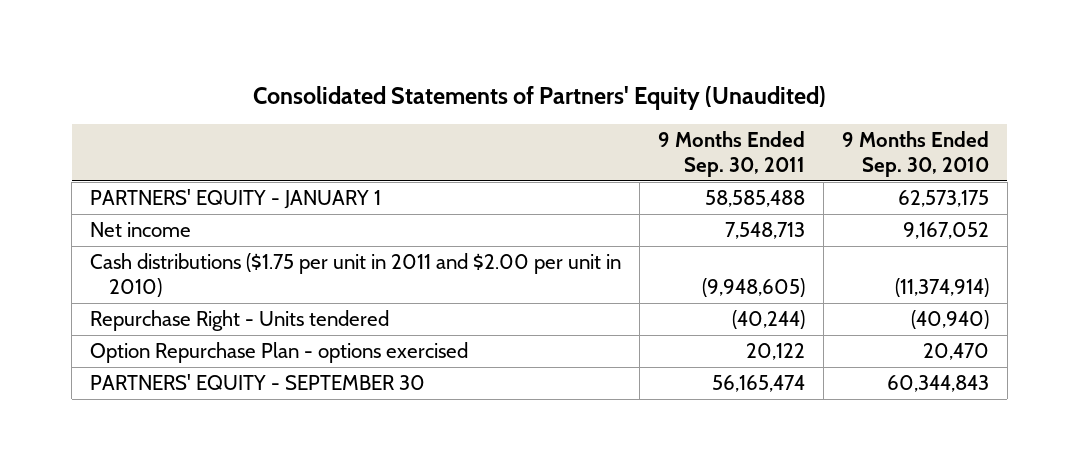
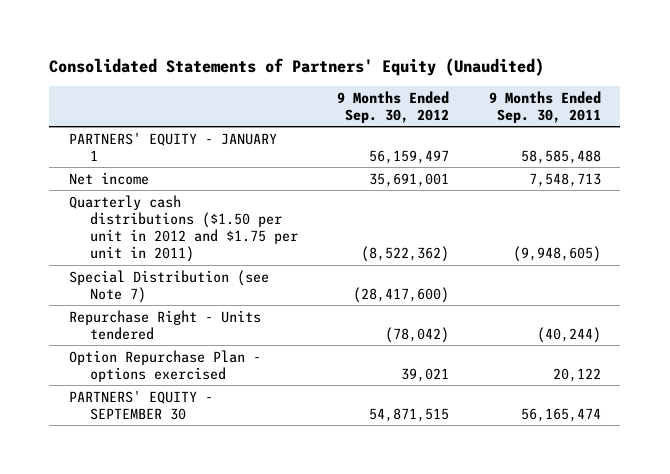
[841,131,989,178] 9 Months Ended Sep. 30, 2010 -> none
none -> [337,90,450,123] 9 Months Ended Sep. 30, 2012
[90,253,622,297] Cash distributions ($1.75 per unit in 2011 and $2.00 per unit in 2010) -> [69,194,298,263] Quarterly cash distributions ($1.50 per unit in 2012 and $1.75 per unit in 2011)
none -> [69,269,270,303] Special Distribution (see Note 7)

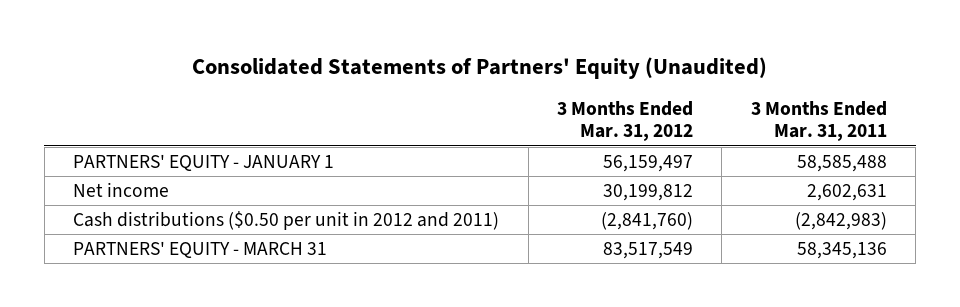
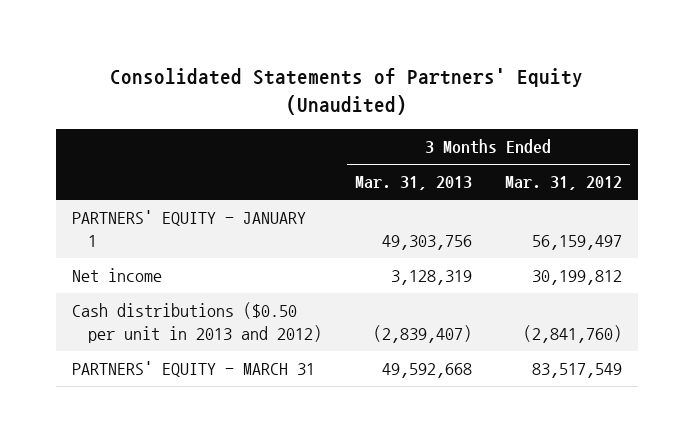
[750,100,887,142] 3 Months Ended Mar. 31, 2011 -> none
none -> [354,176,472,191] Mar. 31, 2013
[73,210,500,230] Cash distributions ($0.50 per unit in 2012 and 2011) -> [72,302,322,344] Cash distributions ($0.50 per unit in 2013 and 2012)

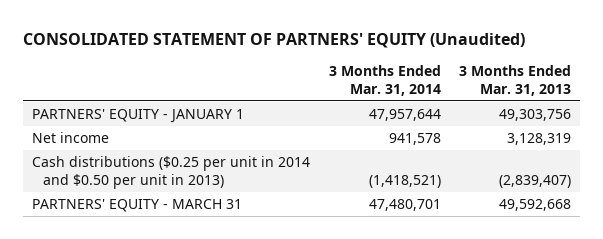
[110,68,584,115] Consolidated Statements of Partners' Equity (Unaudited) -> [22,32,525,48] CONSOLIDATED STATEMENT OF PARTNERS' EQUITY (Unaudited)
[504,176,622,191] Mar. 31, 2012 -> none
none -> [328,65,441,96] 3 Months Ended Mar. 31, 2014
[72,302,322,344] Cash distributions ($0.50 per unit in 2013 and 2012) -> [32,156,311,189] Cash distributions ($0.25 per unit in 2014 and $0.50 per unit in 2013)

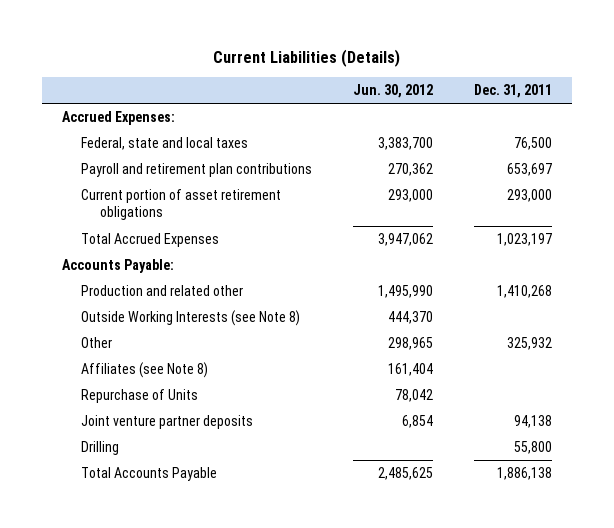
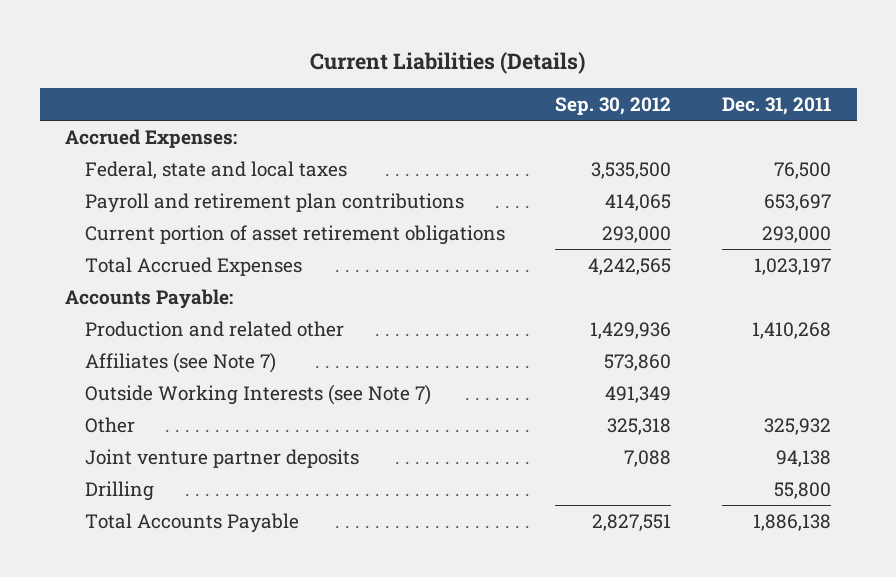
[352,84,433,99] Jun. 30, 2012 -> none
none -> [555,96,672,115] Sep. 30, 2012
none -> [84,351,276,373] Affiliates (see Note 7)
[81,310,301,327] Outside Working Interests (see Note 8) -> [84,383,431,405] Outside Working Interests (see Note 7)
[81,362,209,379] Affiliates (see Note 8) -> none
[81,389,199,404] Repurchase of Units -> none

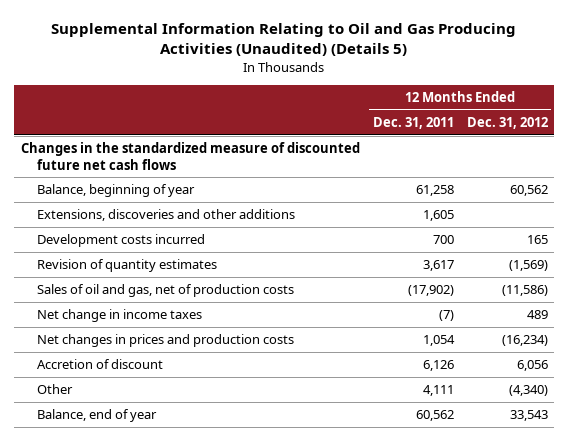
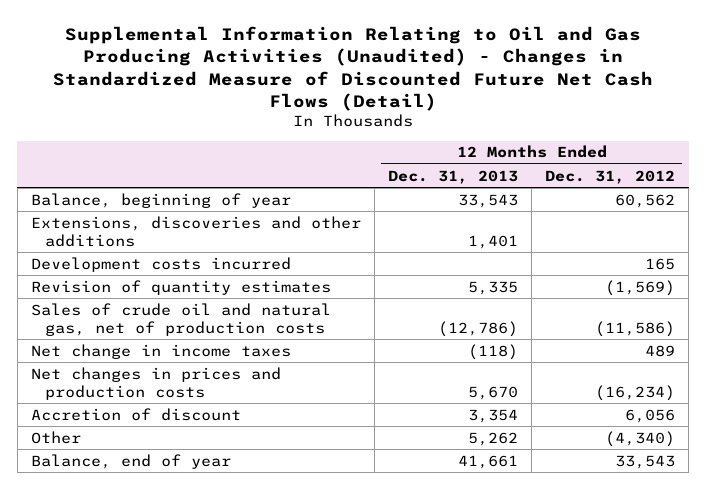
[51,23,517,57] Supplemental Information Relating to Oil and Gas Producing Activities (Unaudited) (Details 5) -> [53,25,654,111] Supplemental Information Relating to Oil and Gas Producing Activities (Unaudited) - Changes in Standardized Measure of Discounted Future Net Cash Flows (Detail)
[372,116,454,129] Dec. 31, 2011 -> none
none -> [388,169,519,184] Dec. 31, 2013
[20,142,360,170] Changes in the standardized measure of discounted future net cash flows -> none
[37,284,295,298] Sales of oil and gas, net of production costs -> [31,302,332,336] Sales of crude oil and natural gas, net of production costs

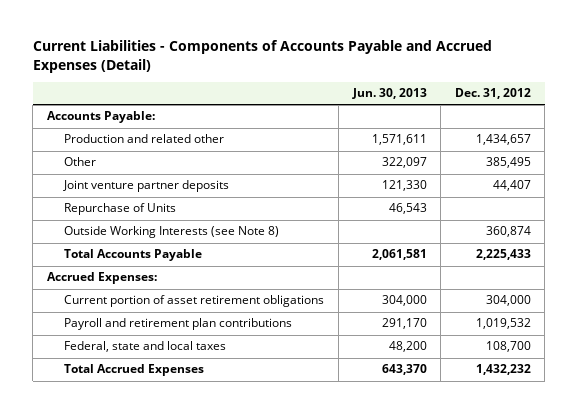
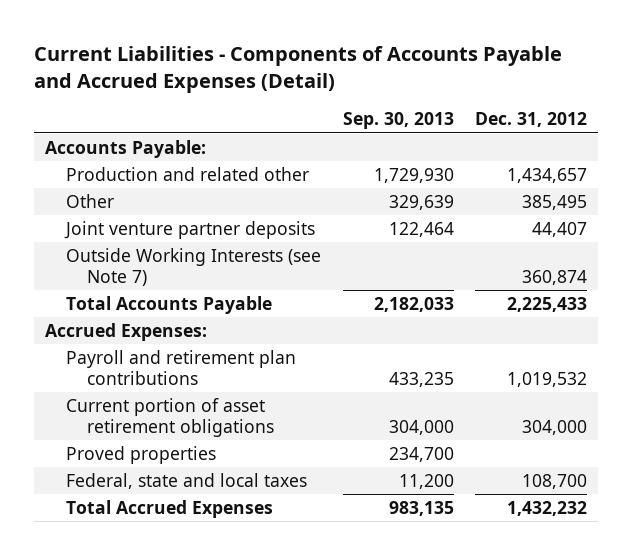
[351,88,427,100] Jun. 30, 2013 -> none
none -> [342,112,454,130] Sep. 30, 2013
[64,203,177,216] Repurchase of Units -> none
[64,226,280,239] Outside Working Interests (see Note 8) -> [66,247,322,286] Outside Working Interests (see Note 7)
[64,295,325,308] Current portion of asset retirement obligations -> [66,397,275,437] Current portion of asset retirement obligations
none -> [66,445,217,464] Proved properties

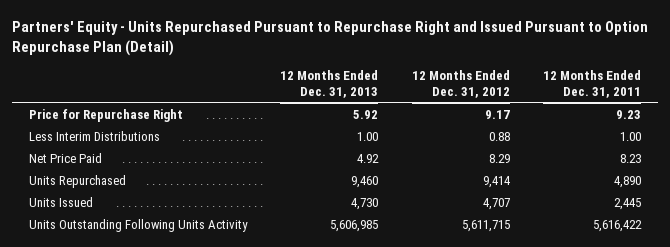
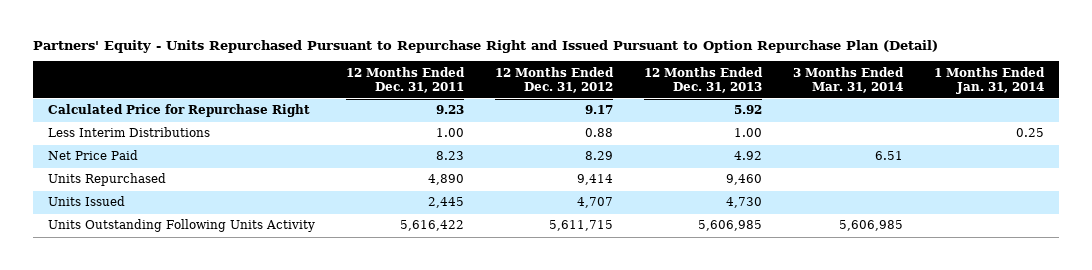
none -> [792,66,904,93] 3 Months Ended Mar. 31, 2014
none -> [933,66,1045,94] 1 Months Ended Jan. 31, 2014
[28,108,183,122] Price for Repurchase Right -> [48,104,311,118] Calculated Price for Repurchase Right

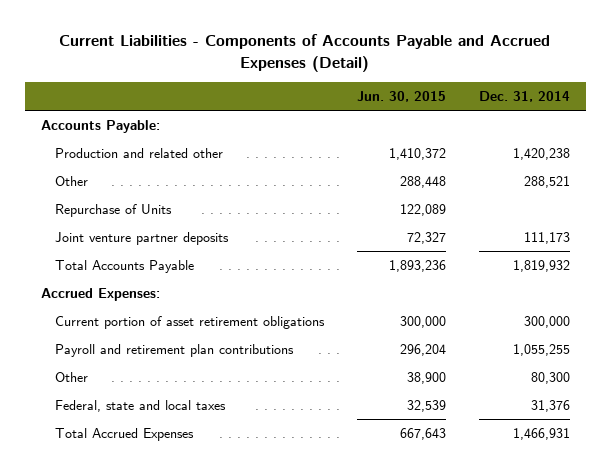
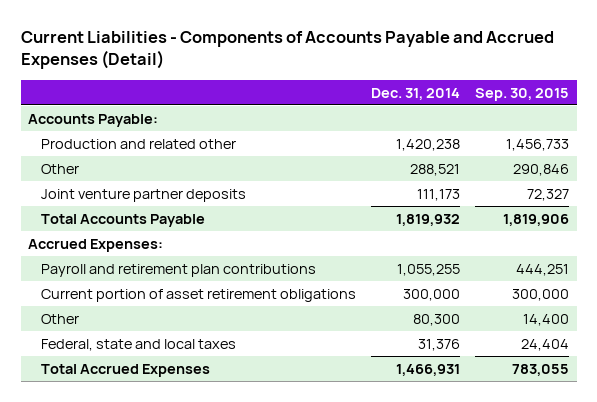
[356,90,446,102] Jun. 30, 2015 -> none
none -> [474,87,569,101] Sep. 30, 2015
[54,204,172,218] Repurchase of Units -> none
[54,316,325,330] Current portion of asset retirement obligations -> [40,288,356,302] Current portion of asset retirement obligations

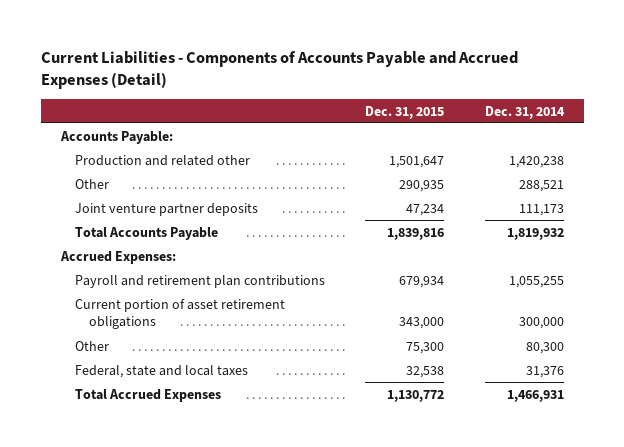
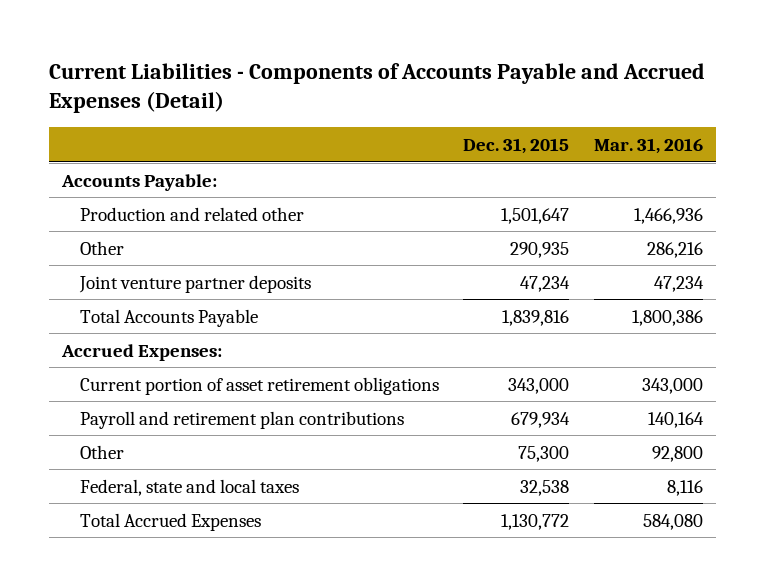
[484,105,565,119] Dec. 31, 2014 -> none
none -> [594,138,704,155] Mar. 31, 2016
[74,274,325,288] Payroll and retirement plan contributions -> [79,410,404,429] Payroll and retirement plan contributions

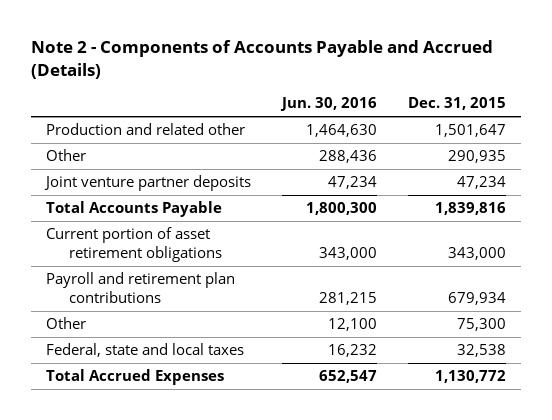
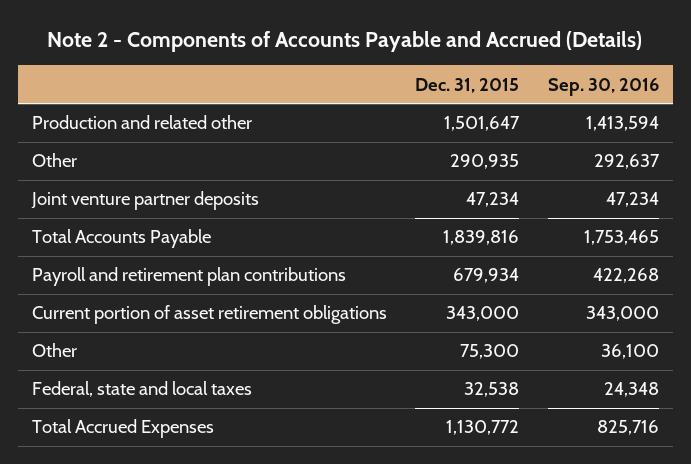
[279,97,377,112] Jun. 30, 2016 -> none
none -> [547,77,659,96] Sep. 30, 2016
[46,227,222,262] Current portion of asset retirement obligations -> [32,305,388,325] Current portion of asset retirement obligations

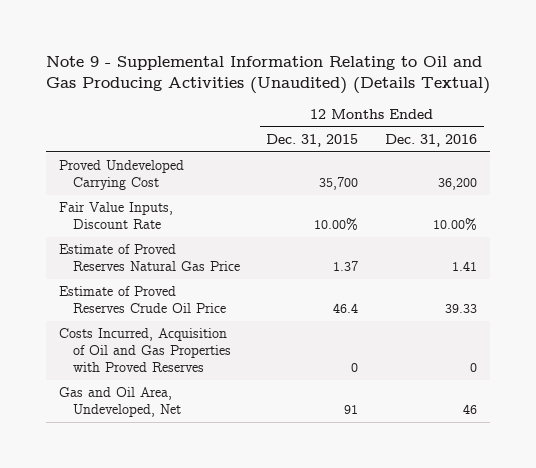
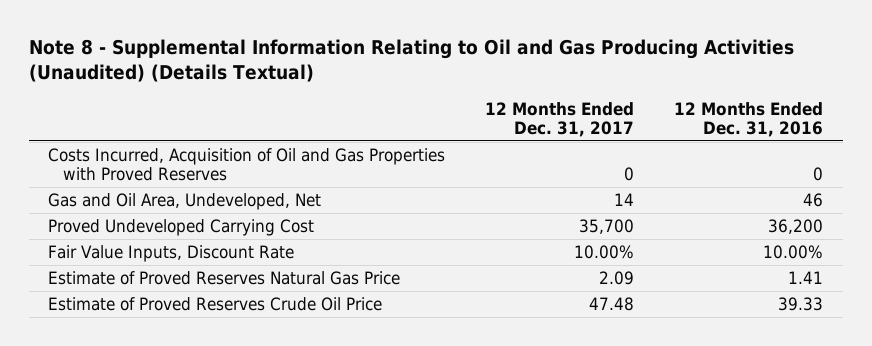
[45,55,490,95] Note 9 - Supplemental Information Relating to Oil and Gas Producing Activities (Unaudited) (Details Textual) -> [28,38,794,83] Note 8 - Supplemental Information Relating to Oil and Gas Producing Activities (Unaudited) (Details Textual)
[266,133,359,147] Dec. 31, 2015 -> none
none -> [485,101,635,137] 12 Months Ended Dec. 31, 2017
[58,328,231,373] Costs Incurred, Acquisition of Oil and Gas Properties with Proved Reserves -> [48,148,446,182] Costs Incurred, Acquisition of Oil and Gas Properties with Proved Reserves
[58,387,181,418] Gas and Oil Area, Undeveloped, Net -> [48,193,322,211] Gas and Oil Area, Undeveloped, Net

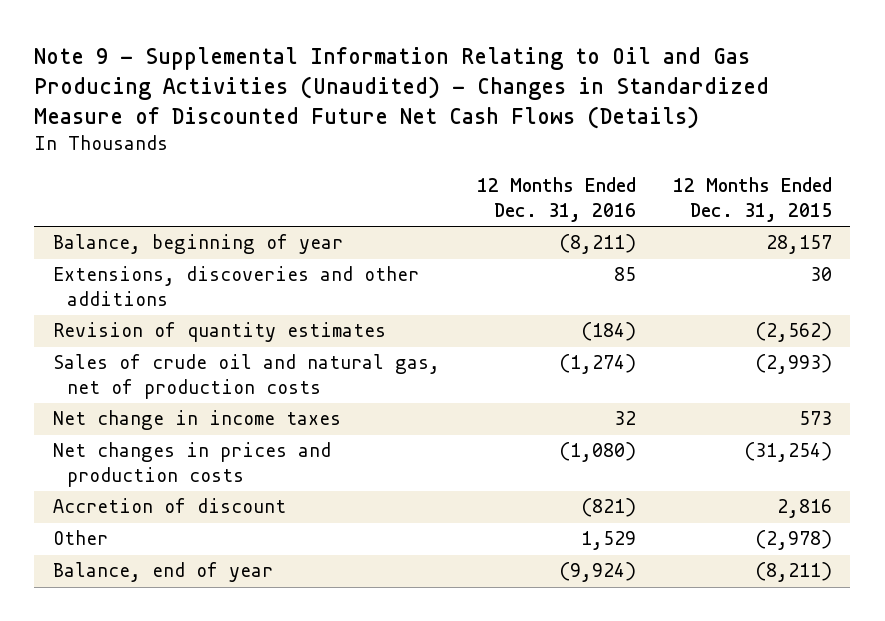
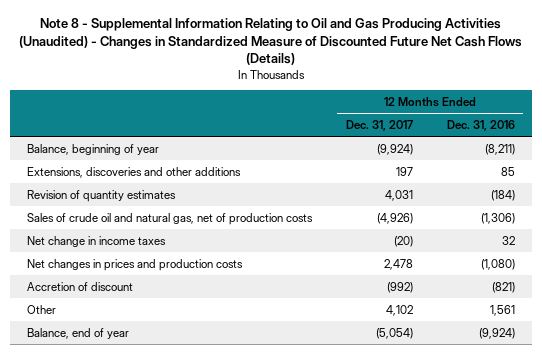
[34,47,770,130] Note 9 - Supplemental Information Relating to Oil and Gas Producing Activities (Unaudited) - Changes in Standardized Measure of Discounted Future Net Cash Flows (Details) -> [18,17,522,66] Note 8 - Supplemental Information Relating to Oil and Gas Producing Activities (Unaudited) - Changes in Standardized Measure of Discounted Future Net Cash Flows (Details)
[672,177,832,222] 12 Months Ended Dec. 31, 2015 -> none
none -> [345,119,413,131] Dec. 31, 2017
[558,354,636,375] (1,274) -> [480,212,515,224] (1,306)
[580,531,636,551] 1,529 -> [489,304,515,316] 1,561

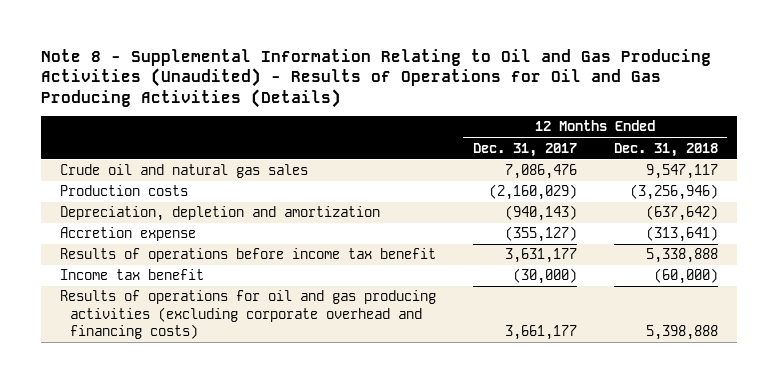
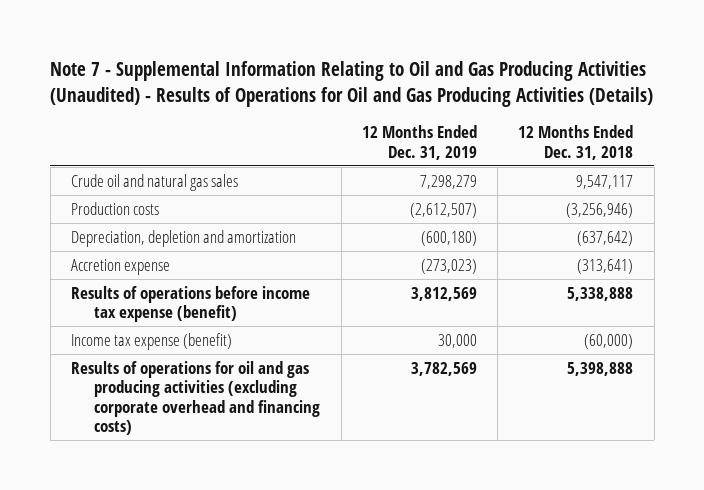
[40,48,711,108] Note 8 - Supplemental Information Relating to Oil and Gas Producing Activities (Unaudited) - Results of Operations for Oil and Gas Producing Activities (Details) -> [50,60,654,107] Note 7 - Supplemental Information Relating to Oil and Gas Producing Activities (Unaudited) - Results of Operations for Oil and Gas Producing Activities (Details)
[472,142,577,157] Dec. 31, 2017 -> none
none -> [361,125,477,160] 12 Months Ended Dec. 31, 2019
[59,248,436,263] Results of operations before income tax benefit -> [70,285,310,323] Results of operations before income tax expense (benefit)
[59,269,204,281] Income tax benefit -> [70,332,232,350] Income tax expense (benefit)

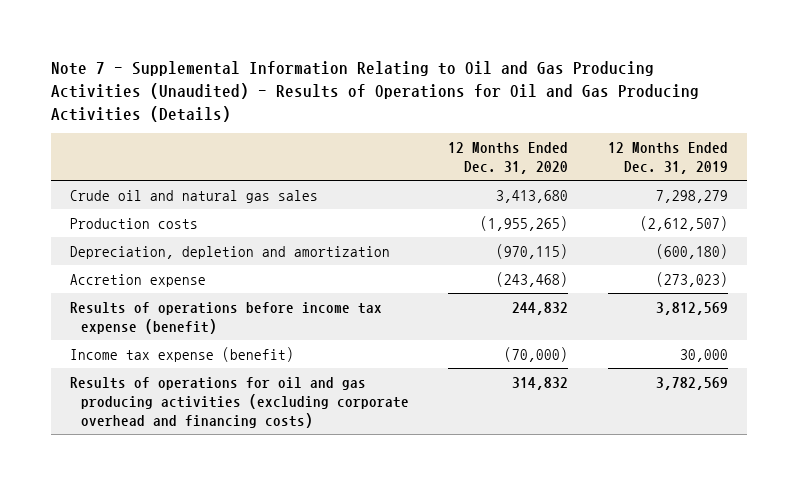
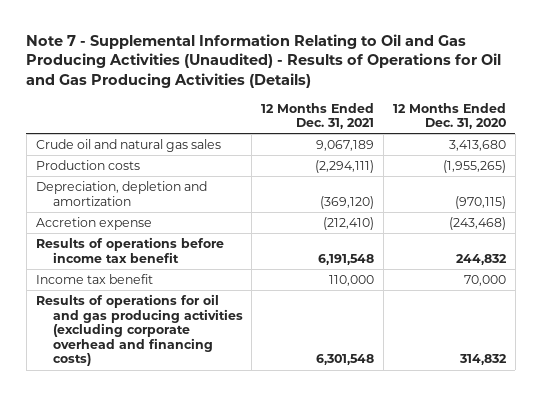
[607,142,728,175] 12 Months Ended Dec. 31, 2019 -> none
none -> [261,102,375,130] 12 Months Ended Dec. 31, 2021
[70,301,383,334] Results of operations before income tax expense (benefit) -> [35,237,224,263] Results of operations before income tax benefit
[70,346,295,362] Income tax expense (benefit) -> [35,274,153,285] Income tax benefit
[504,346,569,362] (70,000) -> [464,275,507,287] 70,000

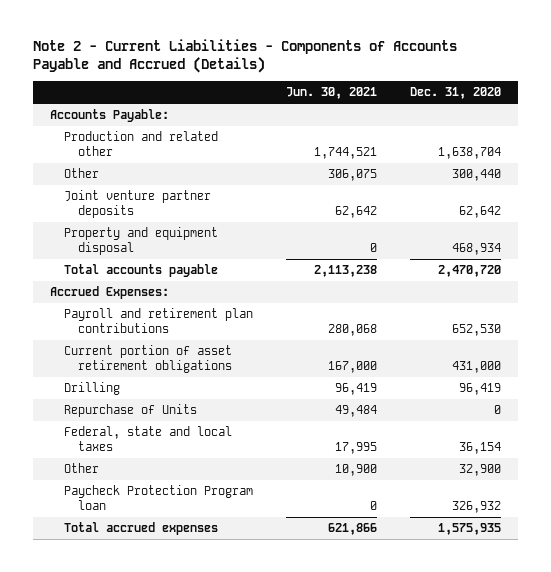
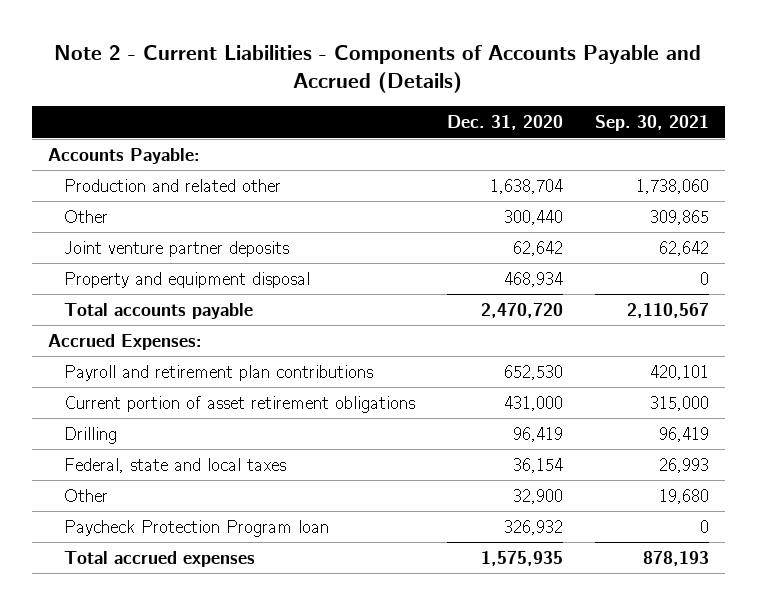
[285,87,377,100] Jun. 30, 2021 -> none
none -> [595,115,710,132] Sep. 30, 2021
[63,404,197,418] Repurchase of Units -> none

